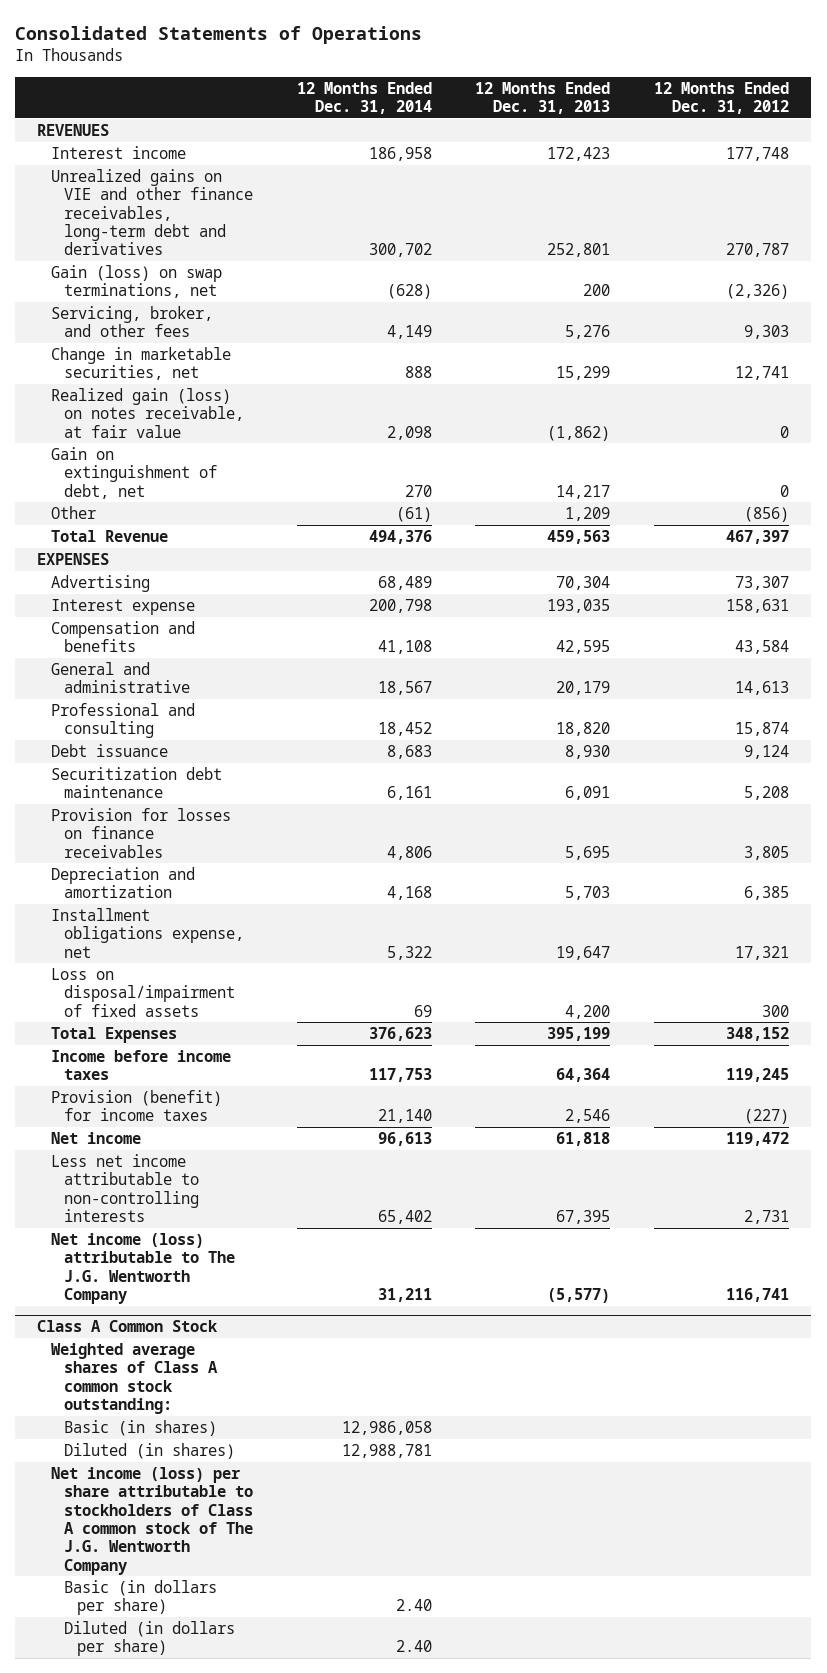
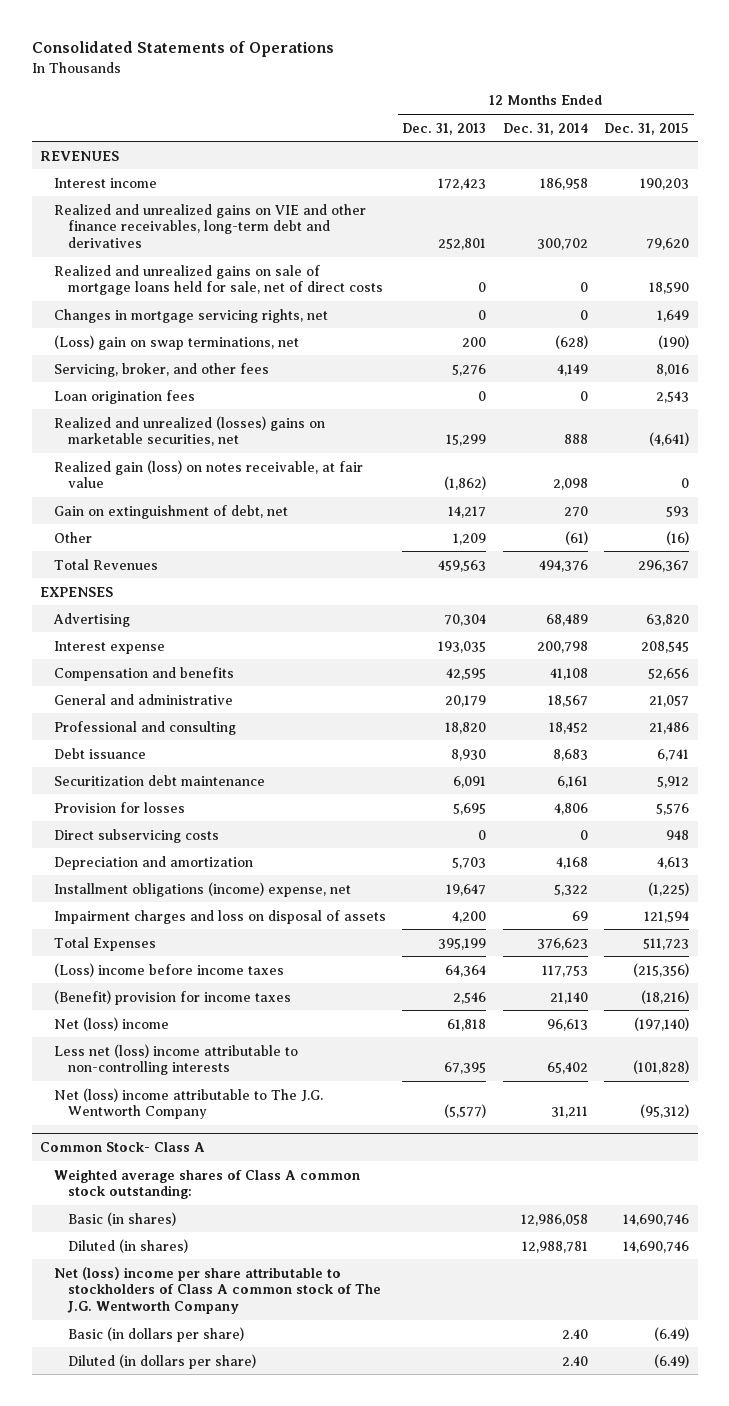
[654,81,790,114] 12 Months Ended Dec. 31, 2012 -> none
none -> [604,122,690,135] Dec. 31, 2015
[50,168,253,256] Unrealized gains on VIE and other finance receivables, long-term debt and derivatives -> [53,203,366,248] Realized and unrealized gains on VIE and other finance receivables, long-term debt and derivatives
none -> [53,264,384,296] Realized and unrealized gains on sale of mortgage loans held for sale, net of direct costs
none -> [53,308,328,323] Changes in mortgage servicing rights, net
[50,264,222,299] Gain (loss) on swap terminations, net -> [53,334,299,350] (Loss) gain on swap terminations, net
none -> [53,389,195,404] Loan origination fees
[50,346,231,381] Change in marketable securities, net -> [53,415,325,447] Realized and unrealized (losses) gains on marketable securities, net
[50,529,168,542] Total Revenue -> [53,558,158,570] Total Revenues
[50,807,231,858] Provision for losses on finance receivables -> [53,801,185,813] Provision for losses
none -> [53,828,219,843] Direct subservicing costs
[50,907,244,958] Installment obligations expense, net -> [53,881,351,897] Installment obligations (income) expense, net
[50,967,235,1017] Loss on disposal/impairment of fixed assets -> [53,909,386,924] Impairment charges and loss on disposal of assets
[50,1049,231,1081] Income before income taxes -> [53,962,284,977] (Loss) income before income taxes
[50,1089,222,1122] Provision (benefit) for income taxes -> [53,989,291,1005] (Benefit) provision for income taxes
[50,1131,141,1144] Net income -> [53,1016,169,1031] Net (loss) income
[50,1153,199,1222] Less net income attributable to non-controlling interests -> [53,1043,298,1076] Less net (loss) income attributable to non-controlling interests
[50,1232,235,1304] Net income (loss) attributable to The J.G. Wentworth Company -> [53,1087,323,1120] Net (loss) income attributable to The J.G. Wentworth Company
[37,1320,219,1333] Class A Common Stock -> [39,1141,205,1152] Common Stock- Class A
[50,1466,253,1575] Net income (loss) per share attributable to stockholders of Class A common stock of The J.G. Wentworth Company -> [53,1266,382,1314] Net (loss) income per share attributable to stockholders of Class A common stock of The J.G. Wentworth Company

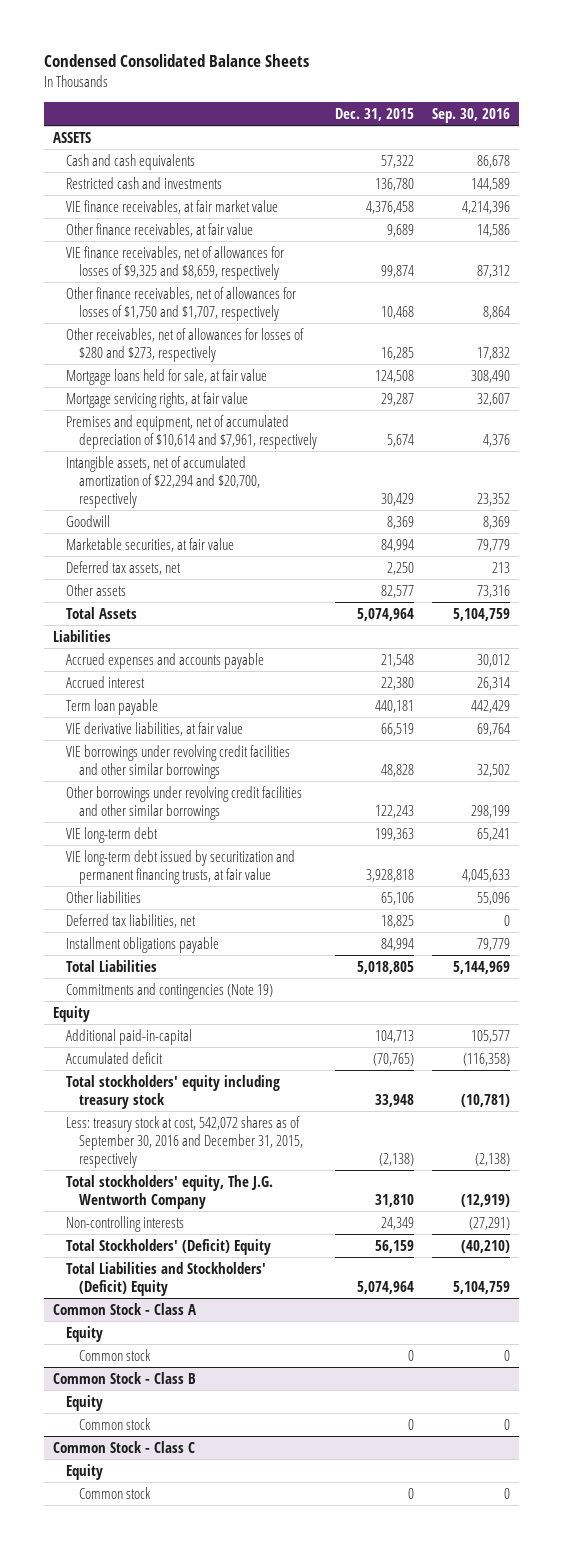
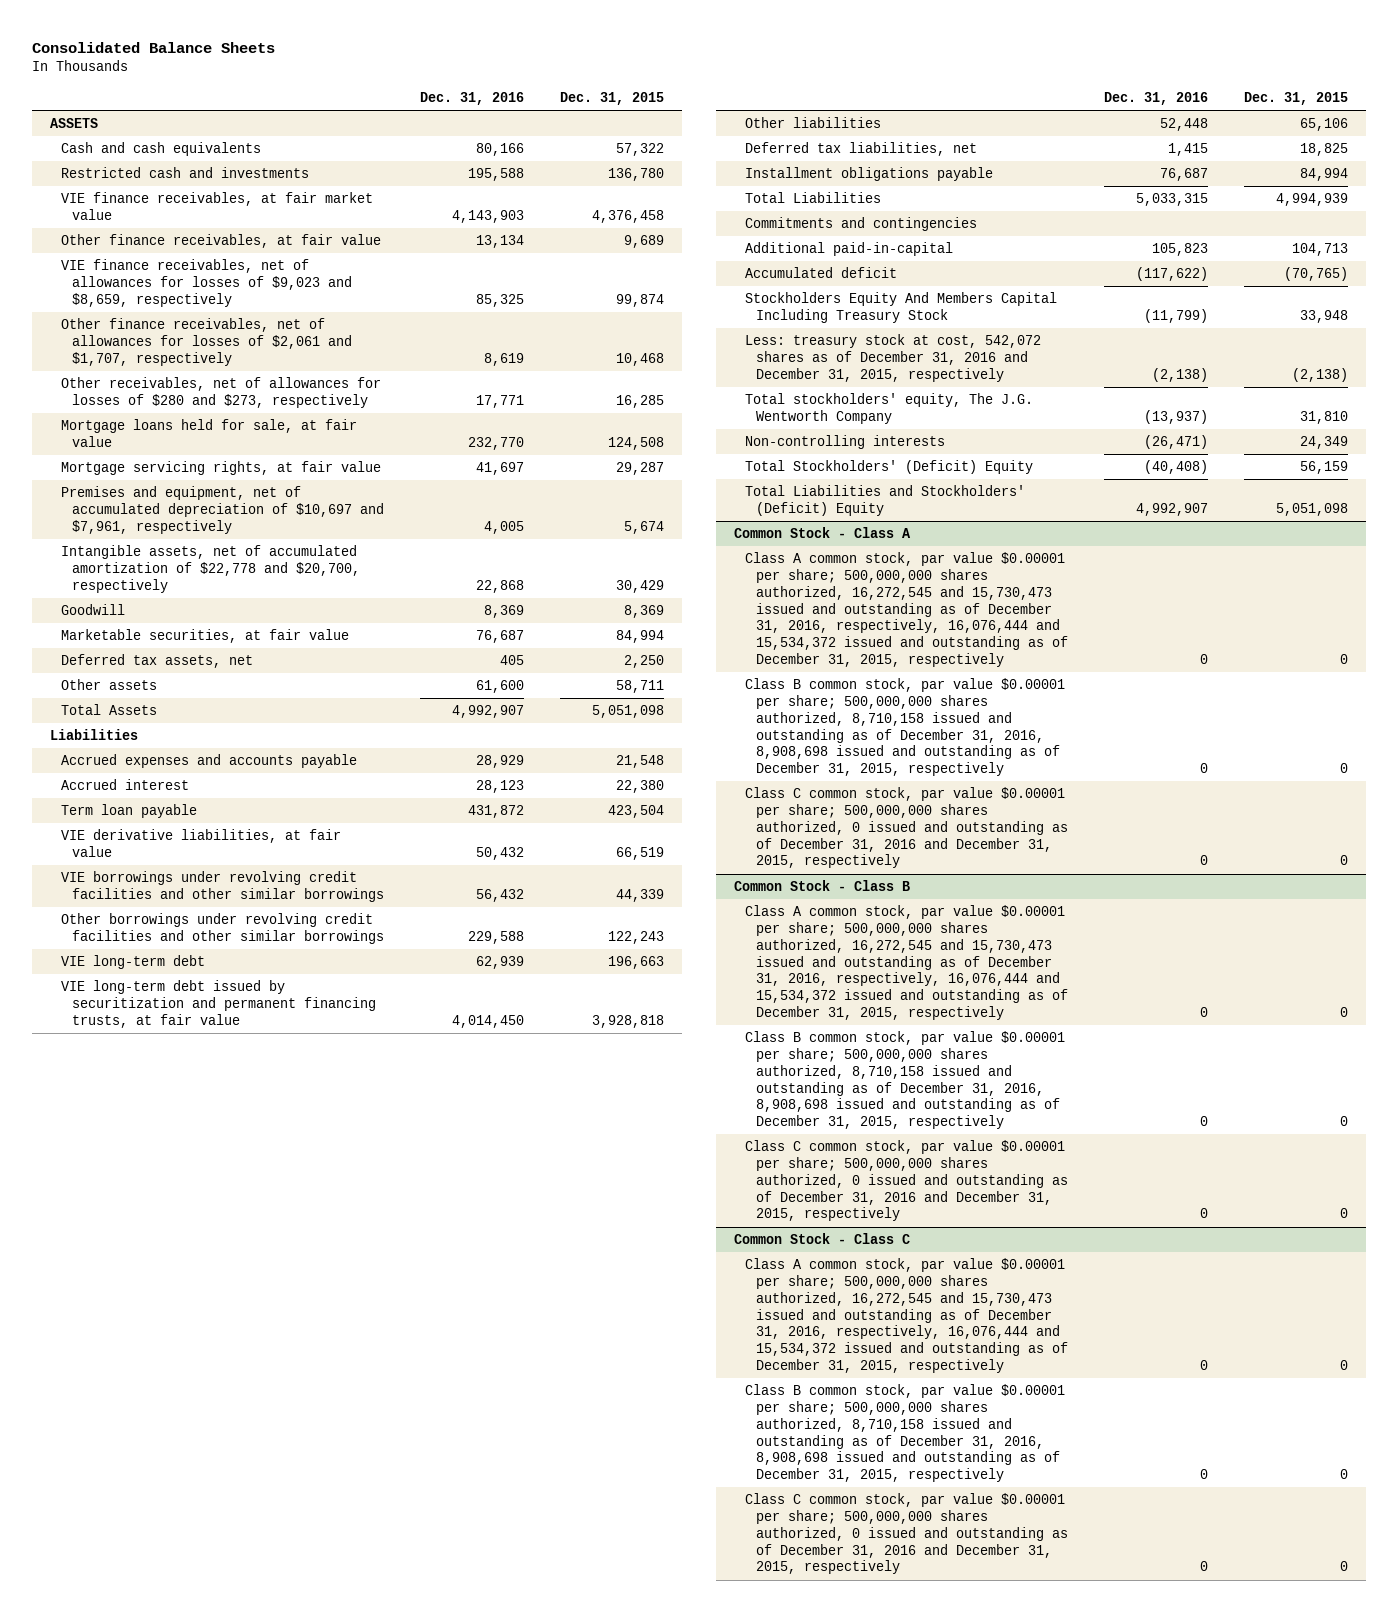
[44,54,310,68] Condensed Consolidated Balance Sheets -> [32,42,276,54] Consolidated Balance Sheets
[431,107,510,123] Sep. 30, 2016 -> none
none -> [420,91,525,105] Dec. 31, 2016
[66,245,285,280] VIE finance receivables, net of allowances for losses of $9,325 and $8,659, respectively -> [61,258,353,307] VIE finance receivables, net of allowances for losses of $9,023 and $8,659, respectively
[66,286,297,321] Other finance receivables, net of allowances for losses of $1,750 and $1,707, respectively -> [61,317,353,366] Other finance receivables, net of allowances for losses of $2,061 and $1,707, respectively
[66,414,318,449] Premises and equipment, net of accumulated depreciation of $10,614 and $7,961, respectively -> [61,485,385,534] Premises and equipment, net of accumulated depreciation of $10,697 and $7,961, respectively
[66,455,261,508] Intangible assets, net of accumulated amortization of $22,294 and $20,700, respectively -> [61,544,361,593] Intangible assets, net of accumulated amortization of $22,778 and $20,700, respectively
[380,584,414,598] 82,577 -> [616,679,665,693] 58,711
[356,607,414,621] 5,074,964 -> [592,704,665,718] 5,051,098
[374,699,414,713] 440,181 -> [608,804,665,818] 423,504
[380,763,414,777] 48,828 -> [616,888,665,902] 44,339
[374,827,414,841] 199,363 -> [608,955,665,969] 196,663
[53,1005,91,1022] Equity -> none
[356,960,414,974] 5,018,805 -> [1276,192,1349,206] 4,994,939
[66,982,274,999] Commitments and contingencies (Note 19) -> [744,216,977,231] Commitments and contingencies
[66,1074,281,1109] Total stockholders' equity including treasury stock -> [744,291,1057,323] Stockholders Equity And Members Capital Including Treasury Stock
[66,1115,304,1168] Less: treasury stock at cost, 542,072 shares as of September 30, 2016 and December 31, 2015, respectively -> [744,333,1041,382] Less: treasury stock at cost, 542,072 shares as of December 31, 2016 and December 31, 2015, respectively
[356,1280,414,1294] 5,074,964 -> [1276,502,1349,516] 5,051,098
[66,1325,104,1342] Equity -> none
[79,1348,152,1361] Common stock -> [744,551,1068,668] Class A common stock, par value $0.00001 per share; 500,000,000 shares authorized, 16,272,545 and 15,730,473 issued and outstanding as of December 31, 2016, respectively, 16,076,444 and 15,534,372 issued and outstanding as of December 31, 2015, respectively
none -> [744,677,1065,777] Class B common stock, par value $0.00001 per share; 500,000,000 shares authorized, 8,710,158 issued and outstanding as of December 31, 2016, 8,908,698 issued and outstanding as of December 31, 2015, respectively
none -> [744,786,1068,869] Class C common stock, par value $0.00001 per share; 500,000,000 shares authorized, 0 issued and outstanding as of December 31, 2016 and December 31, 2015, respectively
[66,1394,104,1411] Equity -> none
[79,1417,152,1430] Common stock -> [744,904,1068,1021] Class A common stock, par value $0.00001 per share; 500,000,000 shares authorized, 16,272,545 and 15,730,473 issued and outstanding as of December 31, 2016, respectively, 16,076,444 and 15,534,372 issued and outstanding as of December 31, 2015, respectively
none -> [744,1030,1065,1130] Class B common stock, par value $0.00001 per share; 500,000,000 shares authorized, 8,710,158 issued and outstanding as of December 31, 2016, 8,908,698 issued and outstanding as of December 31, 2015, respectively
none -> [744,1139,1068,1222] Class C common stock, par value $0.00001 per share; 500,000,000 shares authorized, 0 issued and outstanding as of December 31, 2016 and December 31, 2015, respectively
[66,1463,104,1480] Equity -> none
[79,1486,152,1499] Common stock -> [744,1257,1068,1374] Class A common stock, par value $0.00001 per share; 500,000,000 shares authorized, 16,272,545 and 15,730,473 issued and outstanding as of December 31, 2016, respectively, 16,076,444 and 15,534,372 issued and outstanding as of December 31, 2015, respectively
none -> [744,1383,1065,1483] Class B common stock, par value $0.00001 per share; 500,000,000 shares authorized, 8,710,158 issued and outstanding as of December 31, 2016, 8,908,698 issued and outstanding as of December 31, 2015, respectively
none -> [744,1492,1068,1575] Class C common stock, par value $0.00001 per share; 500,000,000 shares authorized, 0 issued and outstanding as of December 31, 2016 and December 31, 2015, respectively

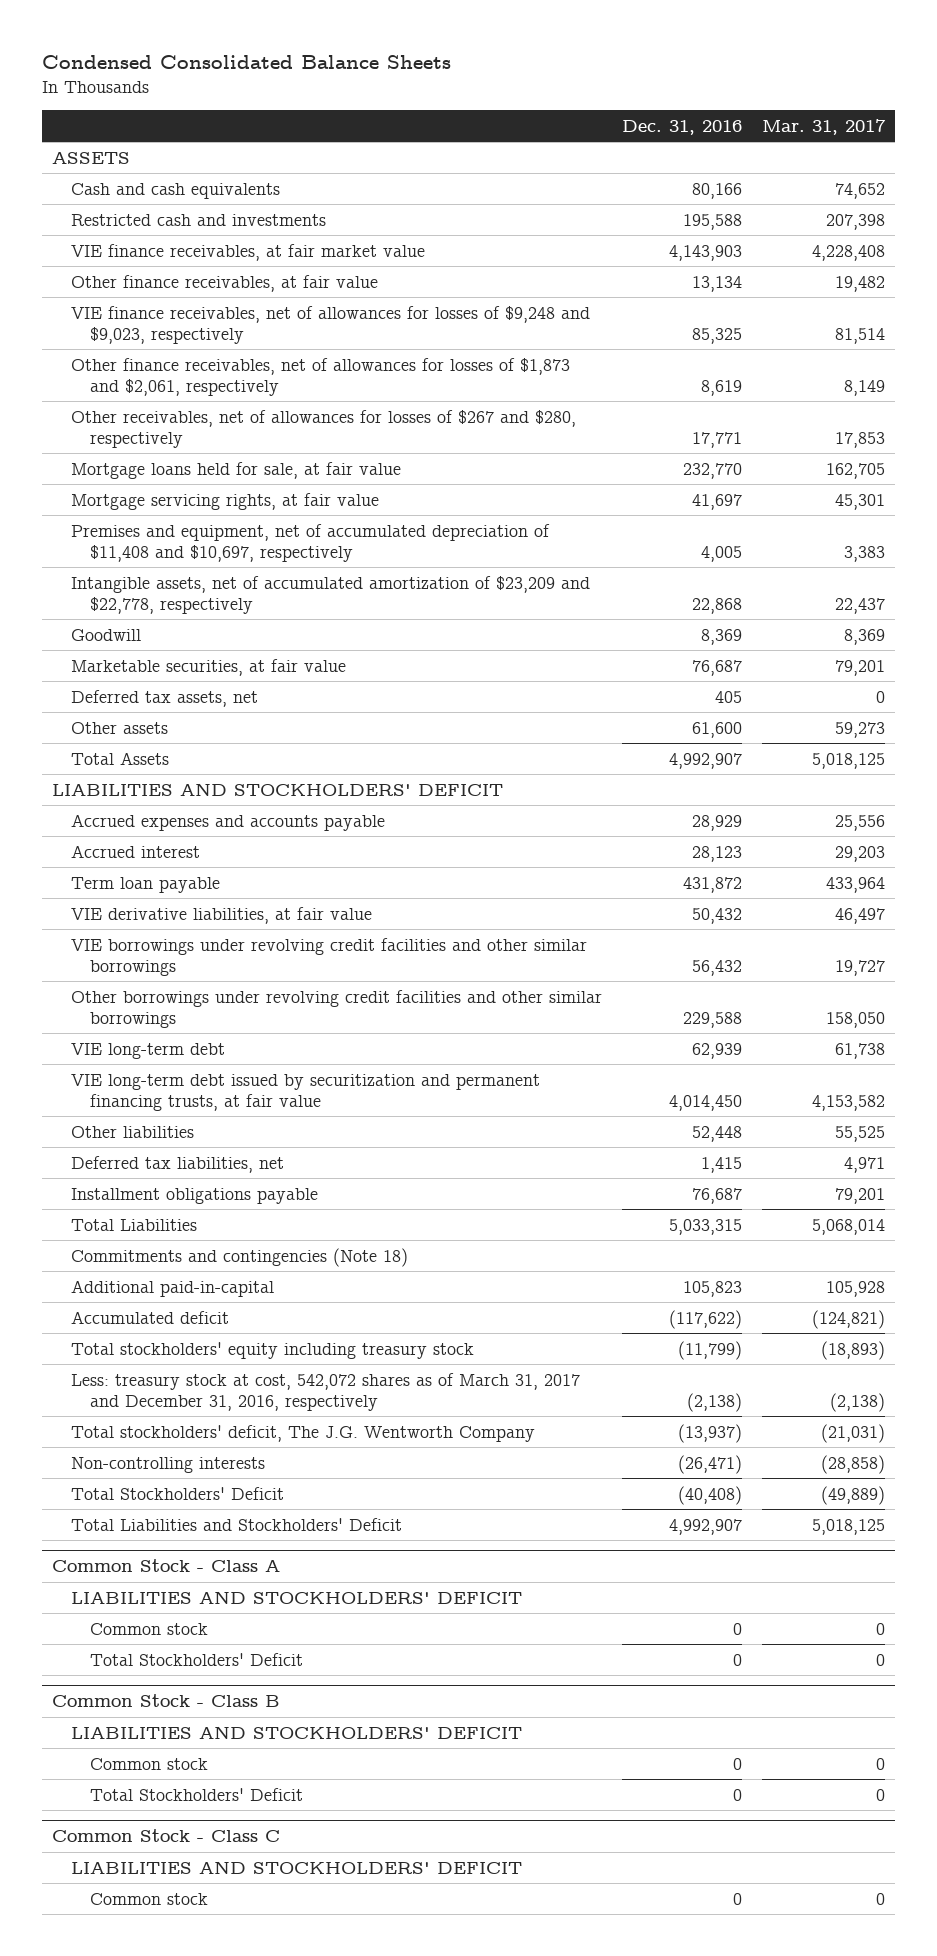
[32,42,276,54] Consolidated Balance Sheets -> [41,55,451,70] Condensed Consolidated Balance Sheets
[560,91,665,105] Dec. 31, 2015 -> none
none -> [762,119,887,136] Mar. 31, 2017
[61,258,353,307] VIE finance receivables, net of allowances for losses of $9,023 and $8,659, respectively -> [70,305,590,344] VIE finance receivables, net of allowances for losses of $9,248 and $9,023, respectively
[61,317,353,366] Other finance receivables, net of allowances for losses of $2,061 and $1,707, respectively -> [70,357,570,396] Other finance receivables, net of allowances for losses of $1,873 and $2,061, respectively
[61,376,382,408] Other receivables, net of allowances for losses of $280 and $273, respectively -> [70,409,576,448] Other receivables, net of allowances for losses of $267 and $280, respectively
[61,485,385,534] Premises and equipment, net of accumulated depreciation of $10,697 and $7,961, respectively -> [70,523,550,562] Premises and equipment, net of accumulated depreciation of $11,408 and $10,697, respectively
[61,544,361,593] Intangible assets, net of accumulated amortization of $22,778 and $20,700, respectively -> [70,575,590,614] Intangible assets, net of accumulated amortization of $23,209 and $22,778, respectively
[50,728,139,740] Liabilities -> none
none -> [52,782,504,796] LIABILITIES AND STOCKHOLDERS' DEFICIT
[744,216,977,231] Commitments and contingencies -> [70,1247,408,1267] Commitments and contingencies (Note 18)
[744,291,1057,323] Stockholders Equity And Members Capital Including Treasury Stock -> [70,1341,474,1359] Total stockholders' equity including treasury stock
[744,333,1041,382] Less: treasury stock at cost, 542,072 shares as of December 31, 2016 and December 31, 2015, respectively -> [70,1372,580,1411] Less: treasury stock at cost, 542,072 shares as of March 31, 2017 and December 31, 2016, respectively
[744,392,1033,424] Total stockholders' equity, The J.G. Wentworth Company -> [70,1424,535,1442] Total stockholders' deficit, The J.G. Wentworth Company
[744,459,1033,474] Total Stockholders' (Deficit) Equity -> [70,1486,284,1500] Total Stockholders' Deficit
[744,484,1025,516] Total Liabilities and Stockholders' (Deficit) Equity -> [70,1517,402,1531] Total Liabilities and Stockholders' Deficit
[744,677,1065,777] Class B common stock, par value $0.00001 per share; 500,000,000 shares authorized, 8,710,158 issued and outstanding as of December 31, 2016, 8,908,698 issued and outstanding as of December 31, 2015, respectively -> none
[744,786,1068,869] Class C common stock, par value $0.00001 per share; 500,000,000 shares authorized, 0 issued and outstanding as of December 31, 2016 and December 31, 2015, respectively -> none
none -> [70,1590,522,1604] LIABILITIES AND STOCKHOLDERS' DEFICIT
[744,551,1068,668] Class A common stock, par value $0.00001 per share; 500,000,000 shares authorized, 16,272,545 and 15,730,473 issued and outstanding as of December 31, 2016, respectively, 16,076,444 and 15,534,372 issued and outstanding as of December 31, 2015, respectively -> [89,1622,208,1635] Common stock
none -> [89,1652,303,1666] Total Stockholders' Deficit
[744,1030,1065,1130] Class B common stock, par value $0.00001 per share; 500,000,000 shares authorized, 8,710,158 issued and outstanding as of December 31, 2016, 8,908,698 issued and outstanding as of December 31, 2015, respectively -> none
[744,1139,1068,1222] Class C common stock, par value $0.00001 per share; 500,000,000 shares authorized, 0 issued and outstanding as of December 31, 2016 and December 31, 2015, respectively -> none
none -> [70,1725,522,1739] LIABILITIES AND STOCKHOLDERS' DEFICIT
[744,904,1068,1021] Class A common stock, par value $0.00001 per share; 500,000,000 shares authorized, 16,272,545 and 15,730,473 issued and outstanding as of December 31, 2016, respectively, 16,076,444 and 15,534,372 issued and outstanding as of December 31, 2015, respectively -> [89,1757,208,1770] Common stock
none -> [89,1787,303,1801] Total Stockholders' Deficit
[744,1383,1065,1483] Class B common stock, par value $0.00001 per share; 500,000,000 shares authorized, 8,710,158 issued and outstanding as of December 31, 2016, 8,908,698 issued and outstanding as of December 31, 2015, respectively -> none
[744,1492,1068,1575] Class C common stock, par value $0.00001 per share; 500,000,000 shares authorized, 0 issued and outstanding as of December 31, 2016 and December 31, 2015, respectively -> none
none -> [70,1860,522,1874] LIABILITIES AND STOCKHOLDERS' DEFICIT
[744,1257,1068,1374] Class A common stock, par value $0.00001 per share; 500,000,000 shares authorized, 16,272,545 and 15,730,473 issued and outstanding as of December 31, 2016, respectively, 16,076,444 and 15,534,372 issued and outstanding as of December 31, 2015, respectively -> [89,1892,208,1905] Common stock

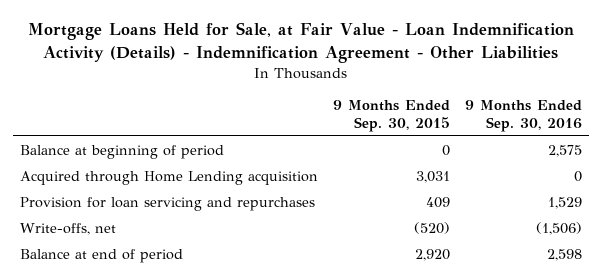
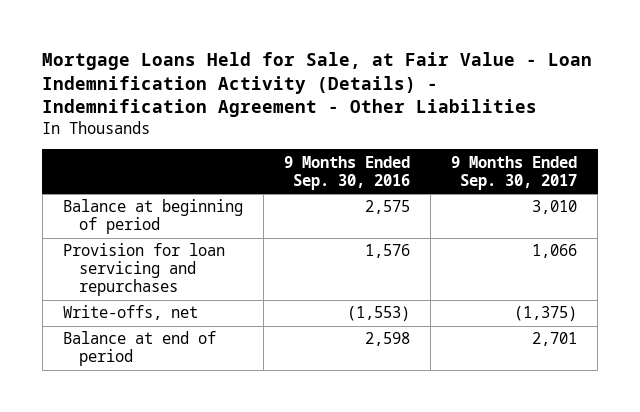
[332,100,450,132] 9 Months Ended Sep. 30, 2015 -> none
none -> [451,155,578,190] 9 Months Ended Sep. 30, 2017
[20,170,319,185] Acquired through Home Lending acquisition -> none
[547,196,582,209] 1,529 -> [365,244,411,259] 1,576
[535,221,582,235] (1,506) -> [347,306,411,322] (1,553)

